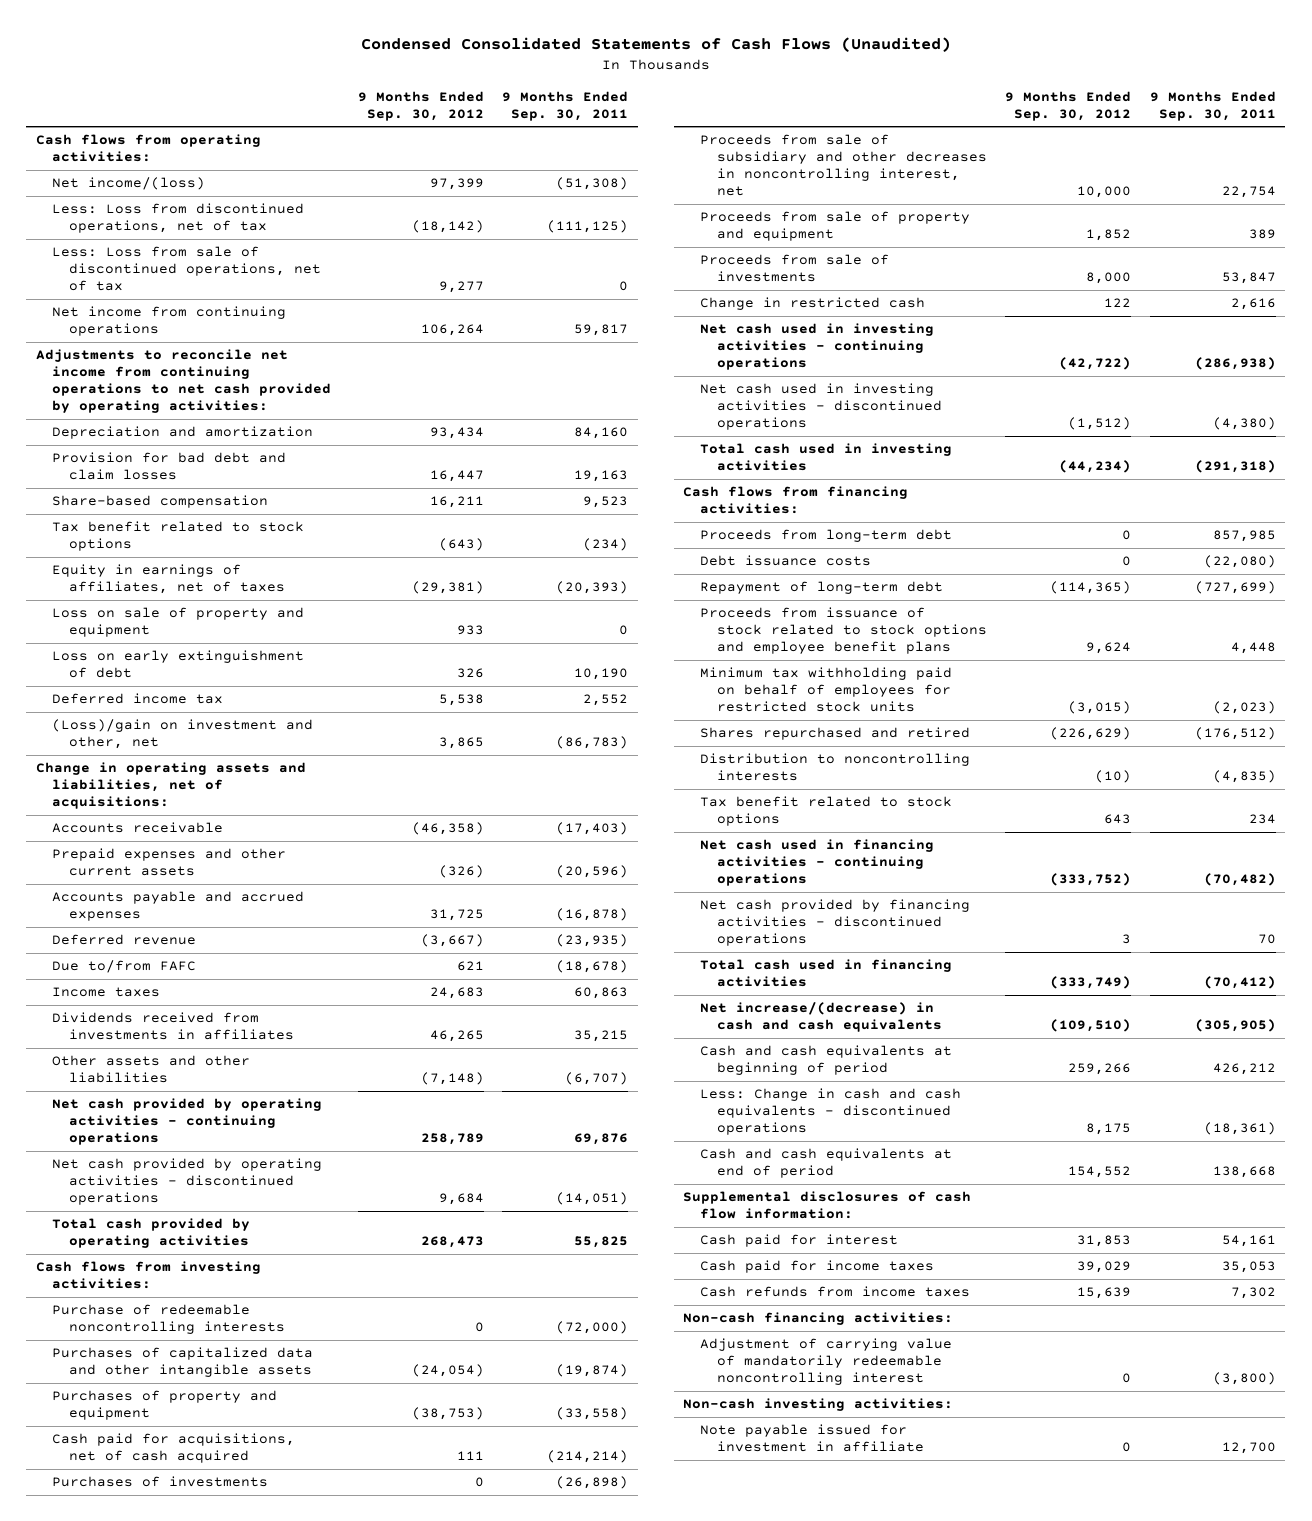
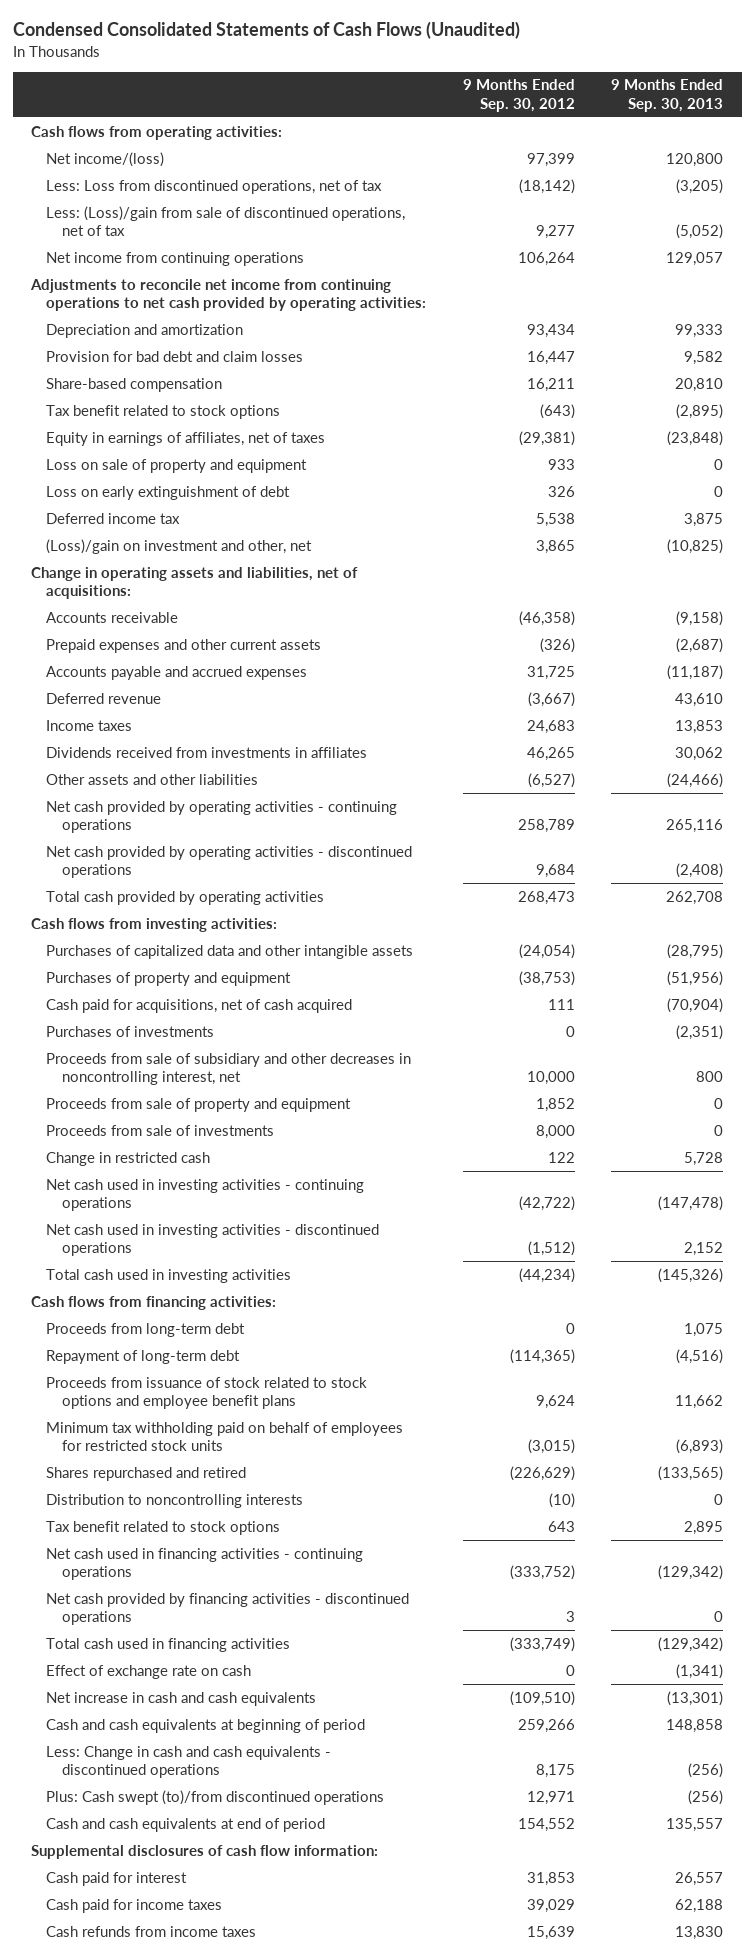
[502,90,629,121] 9 Months Ended Sep. 30, 2011 -> none
none -> [611,79,724,112] 9 Months Ended Sep. 30, 2013
[52,246,322,292] Less: Loss from sale of discontinued operations, net of tax -> [46,205,406,237] Less: (Loss)/gain from sale of discontinued operations, net of tax
[52,960,197,974] Due to/from FAFC -> none
[420,1072,484,1086] (7,148) -> [527,772,575,788] (6,527)
[52,1304,286,1335] Purchase of redeemable noncontrolling interests -> none
[700,555,872,567] Debt issuance costs -> none
none -> [46,1664,252,1679] Effect of exchange rate on cash
[700,1002,942,1033] Net increase/(decrease) in cash and cash equivalents -> [46,1691,317,1706] Net increase in cash and cash equivalents
none -> [46,1789,385,1805] Plus: Cash swept (to)/from discontinued operations
[683,1312,954,1326] Non-cash financing activities: -> none
[700,1338,953,1386] Adjustment of carrying value of mandatorily redeemable noncontrolling interest -> none
[683,1398,954,1412] Non-cash investing activities: -> none
[700,1424,924,1453] Note payable issued for investment in affiliate -> none

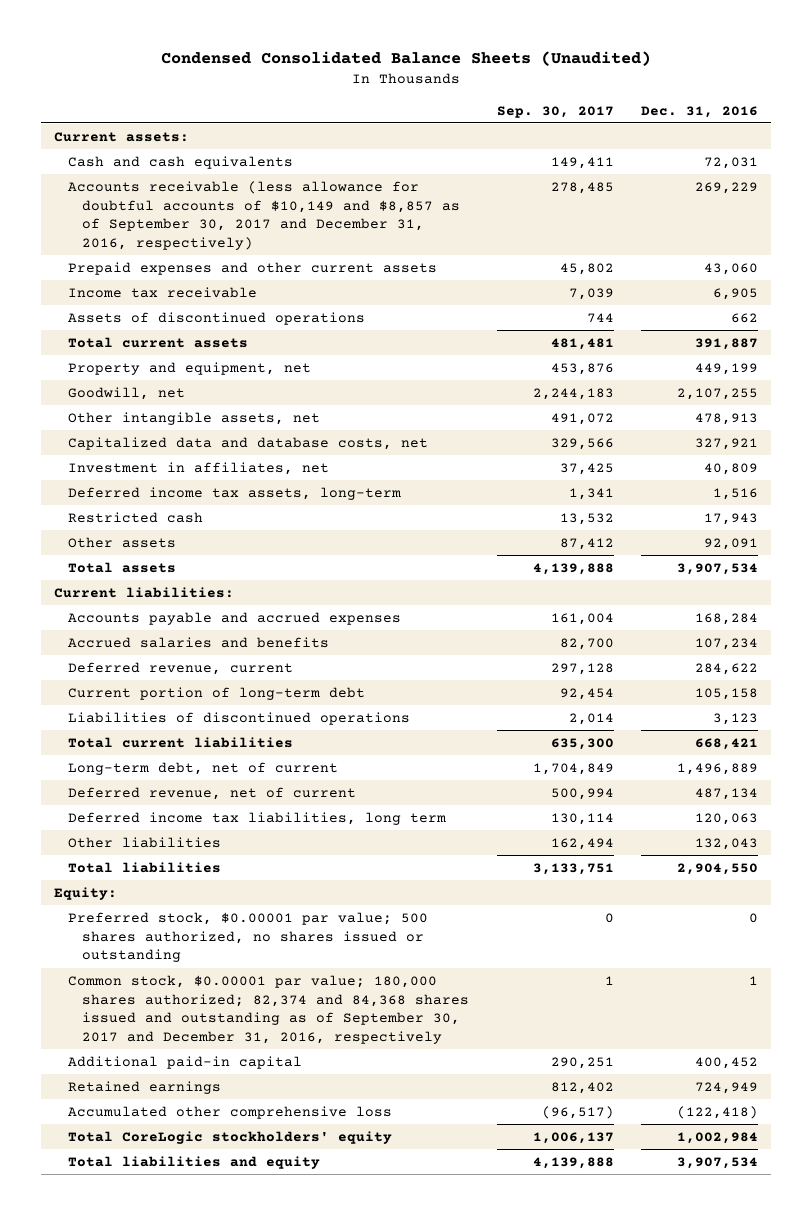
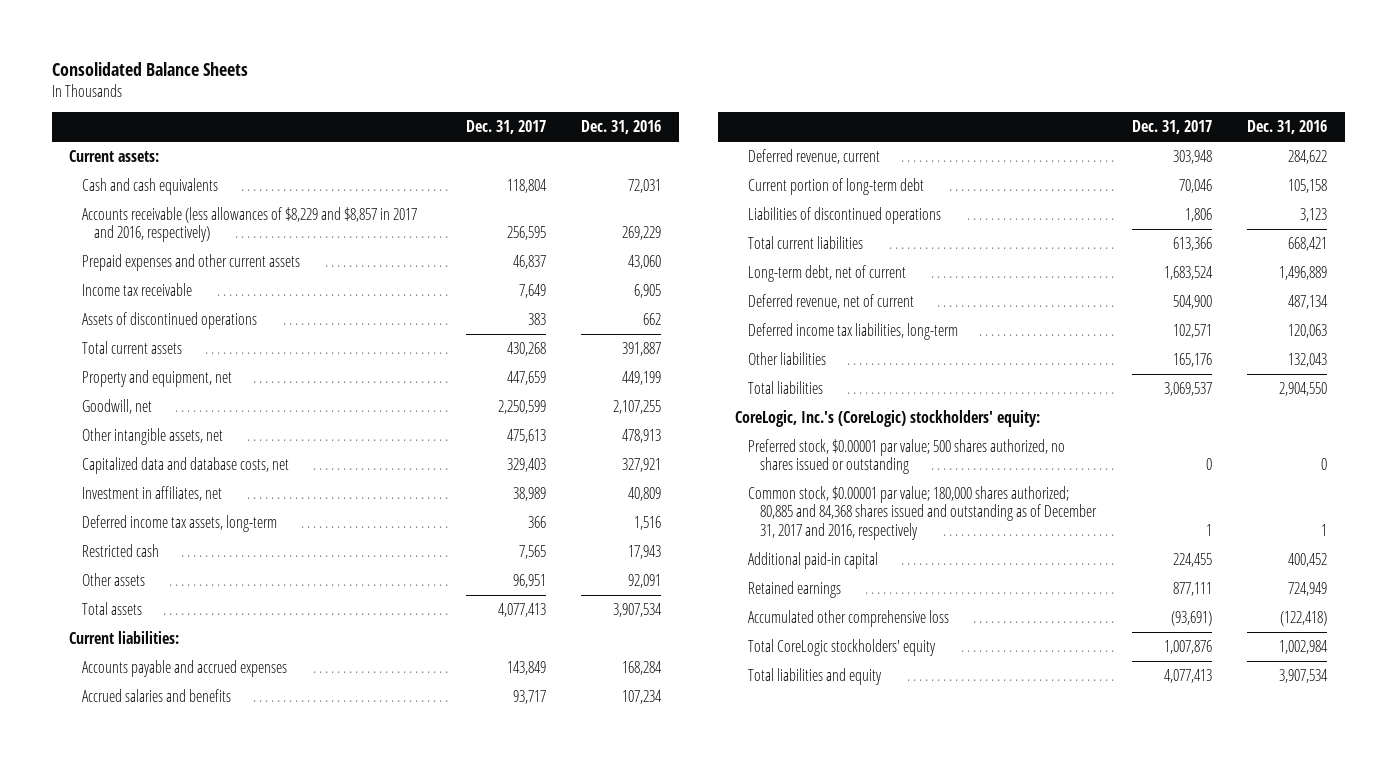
[160,51,651,67] Condensed Consolidated Balance Sheets (Unaudited) -> [51,61,248,76] Consolidated Balance Sheets
[496,105,614,118] Sep. 30, 2017 -> none
none -> [465,120,546,135] Dec. 31, 2017
[68,180,461,251] Accounts receivable (less allowance for doubtful accounts of $10,149 and $8,857 as of September 30, 2017 and December 31, 2016, respectively) -> [81,206,417,243] Accounts receivable (less allowances of $8,229 and $8,857 in 2017 and 2016, respectively)
[68,811,447,825] Deferred income tax liabilities, long term -> [747,322,958,340] Deferred income tax liabilities, long-term
[54,886,118,900] Equity: -> none
none -> [735,409,1041,427] CoreLogic, Inc.'s (CoreLogic) stockholders' equity:
[68,974,470,1045] Common stock, $0.00001 par value; 180,000 shares authorized; 82,374 and 84,368 shares issued and outstanding as of September 30, 2017 and December 31, 2016, respectively -> [747,485,1098,540] Common stock, $0.00001 par value; 180,000 shares authorized; 80,885 and 84,368 shares issued and outstanding as of December 31, 2017 and 2016, respectively

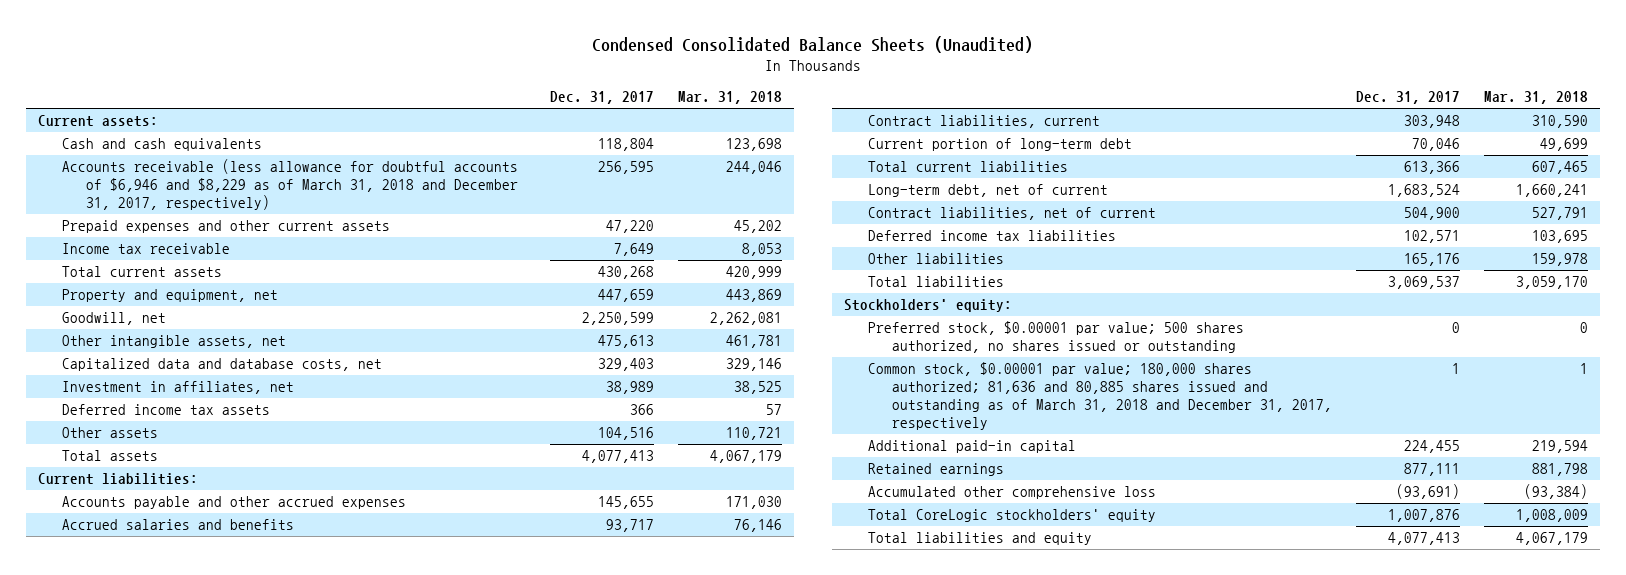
[51,61,248,76] Consolidated Balance Sheets -> [591,35,1033,53] Condensed Consolidated Balance Sheets (Unaudited)
[581,120,662,135] Dec. 31, 2016 -> none
none -> [678,91,783,105] Mar. 31, 2018
[81,206,417,243] Accounts receivable (less allowances of $8,229 and $8,857 in 2017 and 2016, respectively) -> [61,159,518,211] Accounts receivable (less allowance for doubtful accounts of $6,946 and $8,229 as of March 31, 2018 and December 31, 2017, respectively)
[512,254,546,269] 46,837 -> [605,220,654,234] 47,220
[81,311,257,329] Assets of discontinued operations -> none
[81,543,159,557] Restricted cash -> none
[81,514,277,532] Deferred income tax assets, long-term -> [61,404,270,416] Deferred income tax assets
[512,573,546,588] 96,951 -> [597,427,654,441] 104,516
[81,659,287,677] Accounts payable and accrued expenses -> [61,496,406,510] Accounts payable and other accrued expenses
[506,660,546,675] 143,849 -> [597,496,654,510] 145,655
[747,148,880,164] Deferred revenue, current -> [867,115,1100,129] Contract liabilities, current
[747,206,941,224] Liabilities of discontinued operations -> none
[747,293,914,309] Deferred revenue, net of current -> [867,207,1156,221] Contract liabilities, net of current
[747,322,958,340] Deferred income tax liabilities, long-term -> [867,230,1116,242] Deferred income tax liabilities
[735,409,1041,427] CoreLogic, Inc.'s (CoreLogic) stockholders' equity: -> none
none -> [843,299,1012,313] Stockholders' equity:
[747,485,1098,540] Common stock, $0.00001 par value; 180,000 shares authorized; 80,885 and 84,368 shares issued and outstanding as of December 31, 2017 and 2016, respectively -> [867,362,1332,431] Common stock, $0.00001 par value; 180,000 shares authorized; 81,636 and 80,885 shares issued and outstanding as of March 31, 2018 and December 31, 2017, respectively

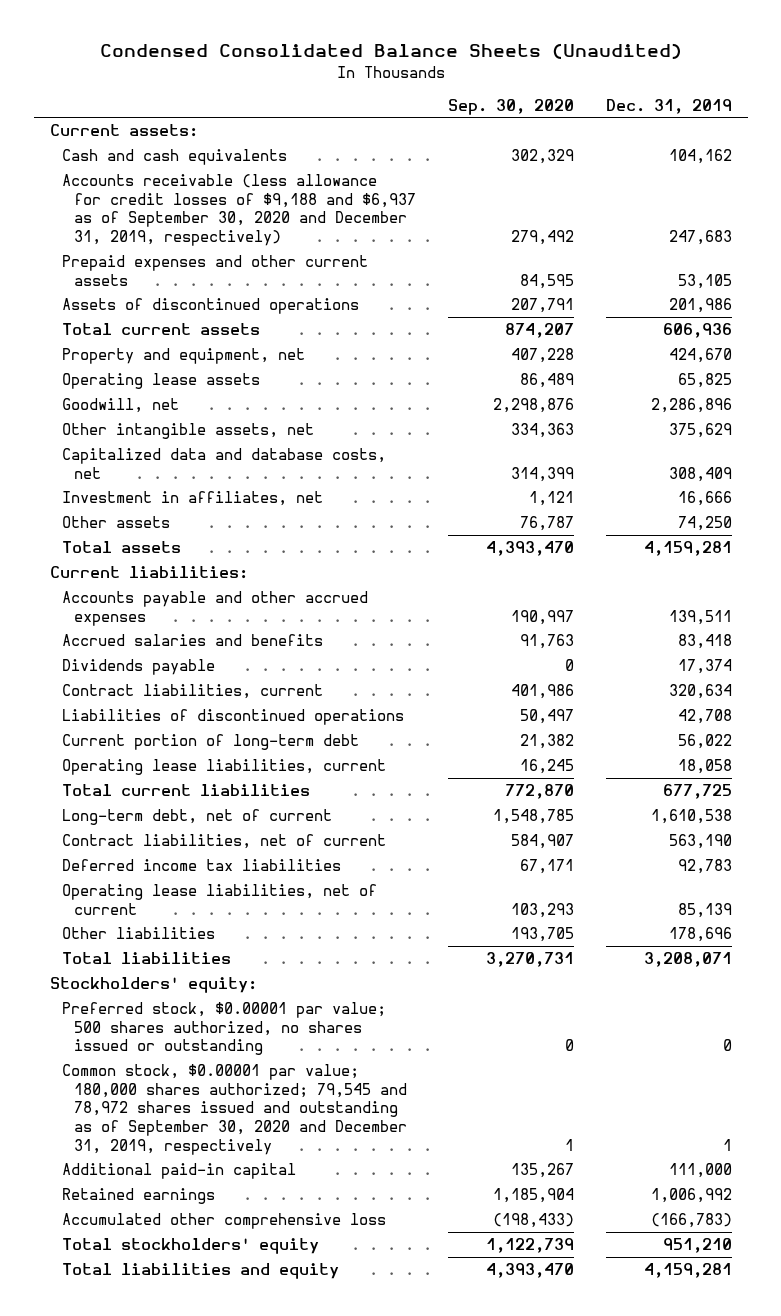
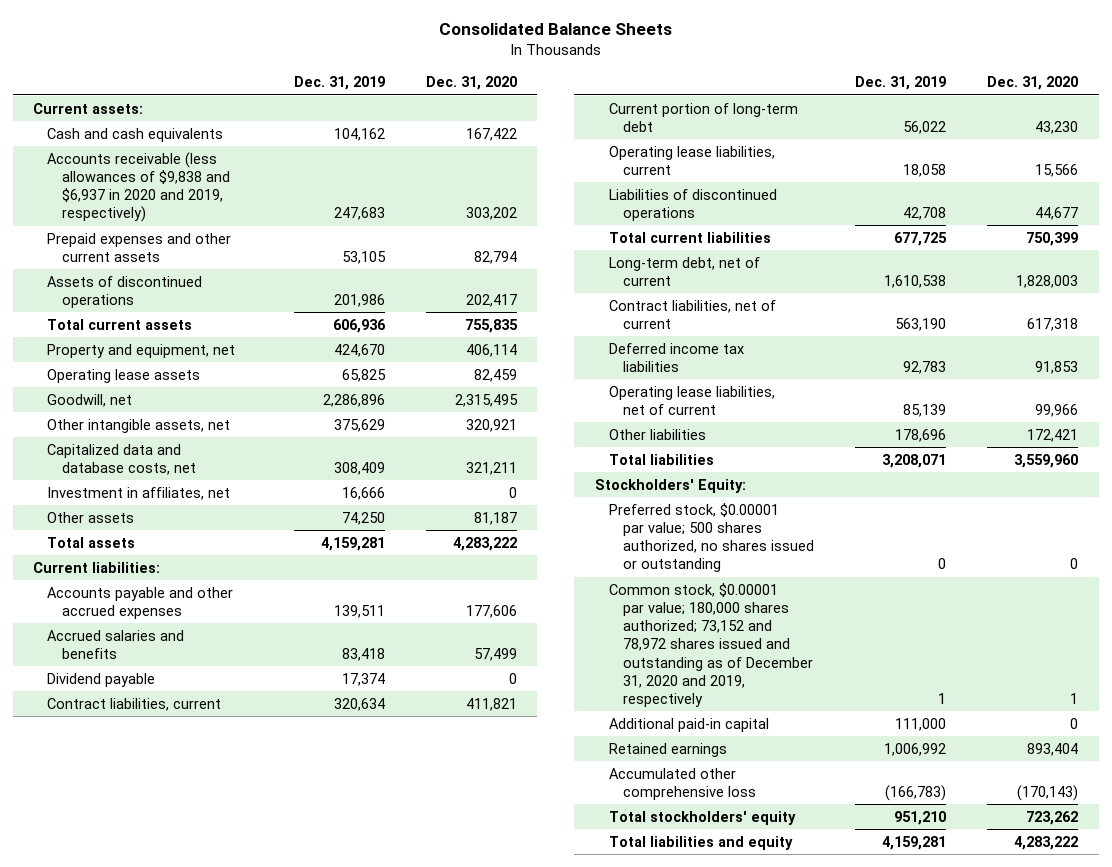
[99,43,682,60] Condensed Consolidated Balance Sheets (Unaudited) -> [438,23,672,36] Consolidated Balance Sheets
[447,98,574,115] Sep. 30, 2020 -> none
none -> [425,76,517,91] Dec. 31, 2020
[61,174,416,247] Accounts receivable (less allowance for credit losses of $9,188 and $6,937 as of September 30, 2020 and December 31, 2019, respectively) -> [47,151,230,223] Accounts receivable (less allowances of $9,838 and $6,937 in 2020 and 2019, respectively)
[61,659,215,676] Dividends payable -> [47,672,156,687] Dividend payable
[61,709,404,726] Liabilities of discontinued operations -> [608,188,777,221] Liabilities of discontinued operations
[49,977,257,994] Stockholders' equity: -> [594,478,746,493] Stockholders' Equity:
[61,1064,407,1155] Common stock, $0.00001 par value; 180,000 shares authorized; 79,545 and 78,972 shares issued and outstanding as of September 30, 2020 and December 31, 2019, respectively -> [608,582,814,708] Common stock, $0.00001 par value; 180,000 shares authorized; 73,152 and 78,972 shares issued and outstanding as of December 31, 2020 and 2019, respectively

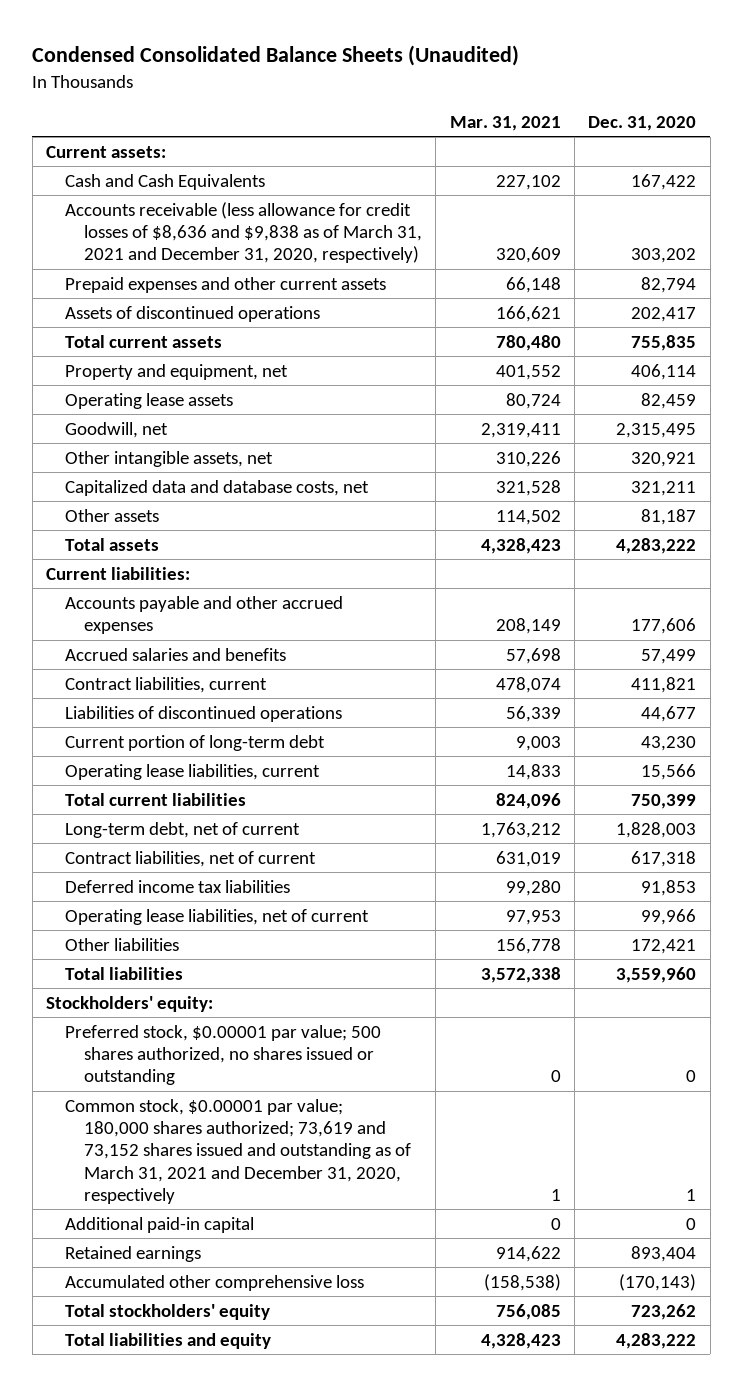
[438,23,672,36] Consolidated Balance Sheets -> [32,44,520,66] Condensed Consolidated Balance Sheets (Unaudited)
[293,76,385,91] Dec. 31, 2019 -> none
none -> [449,115,561,131] Mar. 31, 2021
[47,127,224,142] Cash and cash equivalents -> [65,173,266,190] Cash and Cash Equivalents
[47,151,230,223] Accounts receivable (less allowances of $9,838 and $6,937 in 2020 and 2019, respectively) -> [65,201,422,264] Accounts receivable (less allowance for credit losses of $8,636 and $9,838 as of March 31, 2021 and December 31, 2020, respectively)
[47,486,231,500] Investment in affiliates, net -> none
[47,672,156,687] Dividend payable -> none
[608,188,777,221] Liabilities of discontinued operations -> [65,705,343,722] Liabilities of discontinued operations
[594,478,746,493] Stockholders' Equity: -> [46,995,214,1012] Stockholders' equity:
[608,582,814,708] Common stock, $0.00001 par value; 180,000 shares authorized; 73,152 and 78,972 shares issued and outstanding as of December 31, 2020 and 2019, respectively -> [65,1098,411,1204] Common stock, $0.00001 par value; 180,000 shares authorized; 73,619 and 73,152 shares issued and outstanding as of March 31, 2021 and December 31, 2020, respectively

